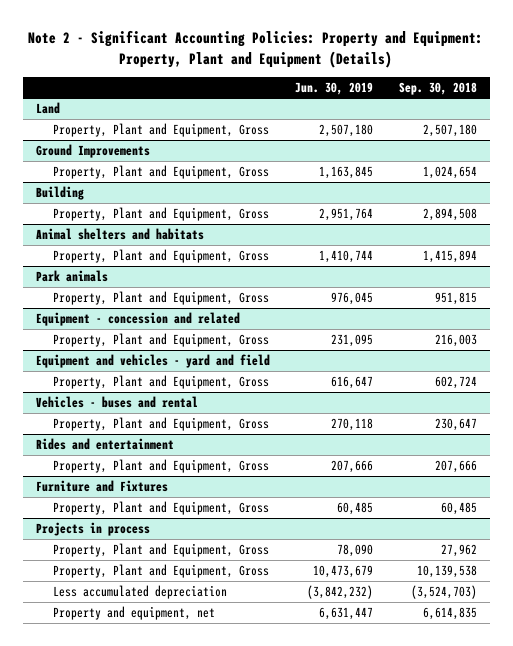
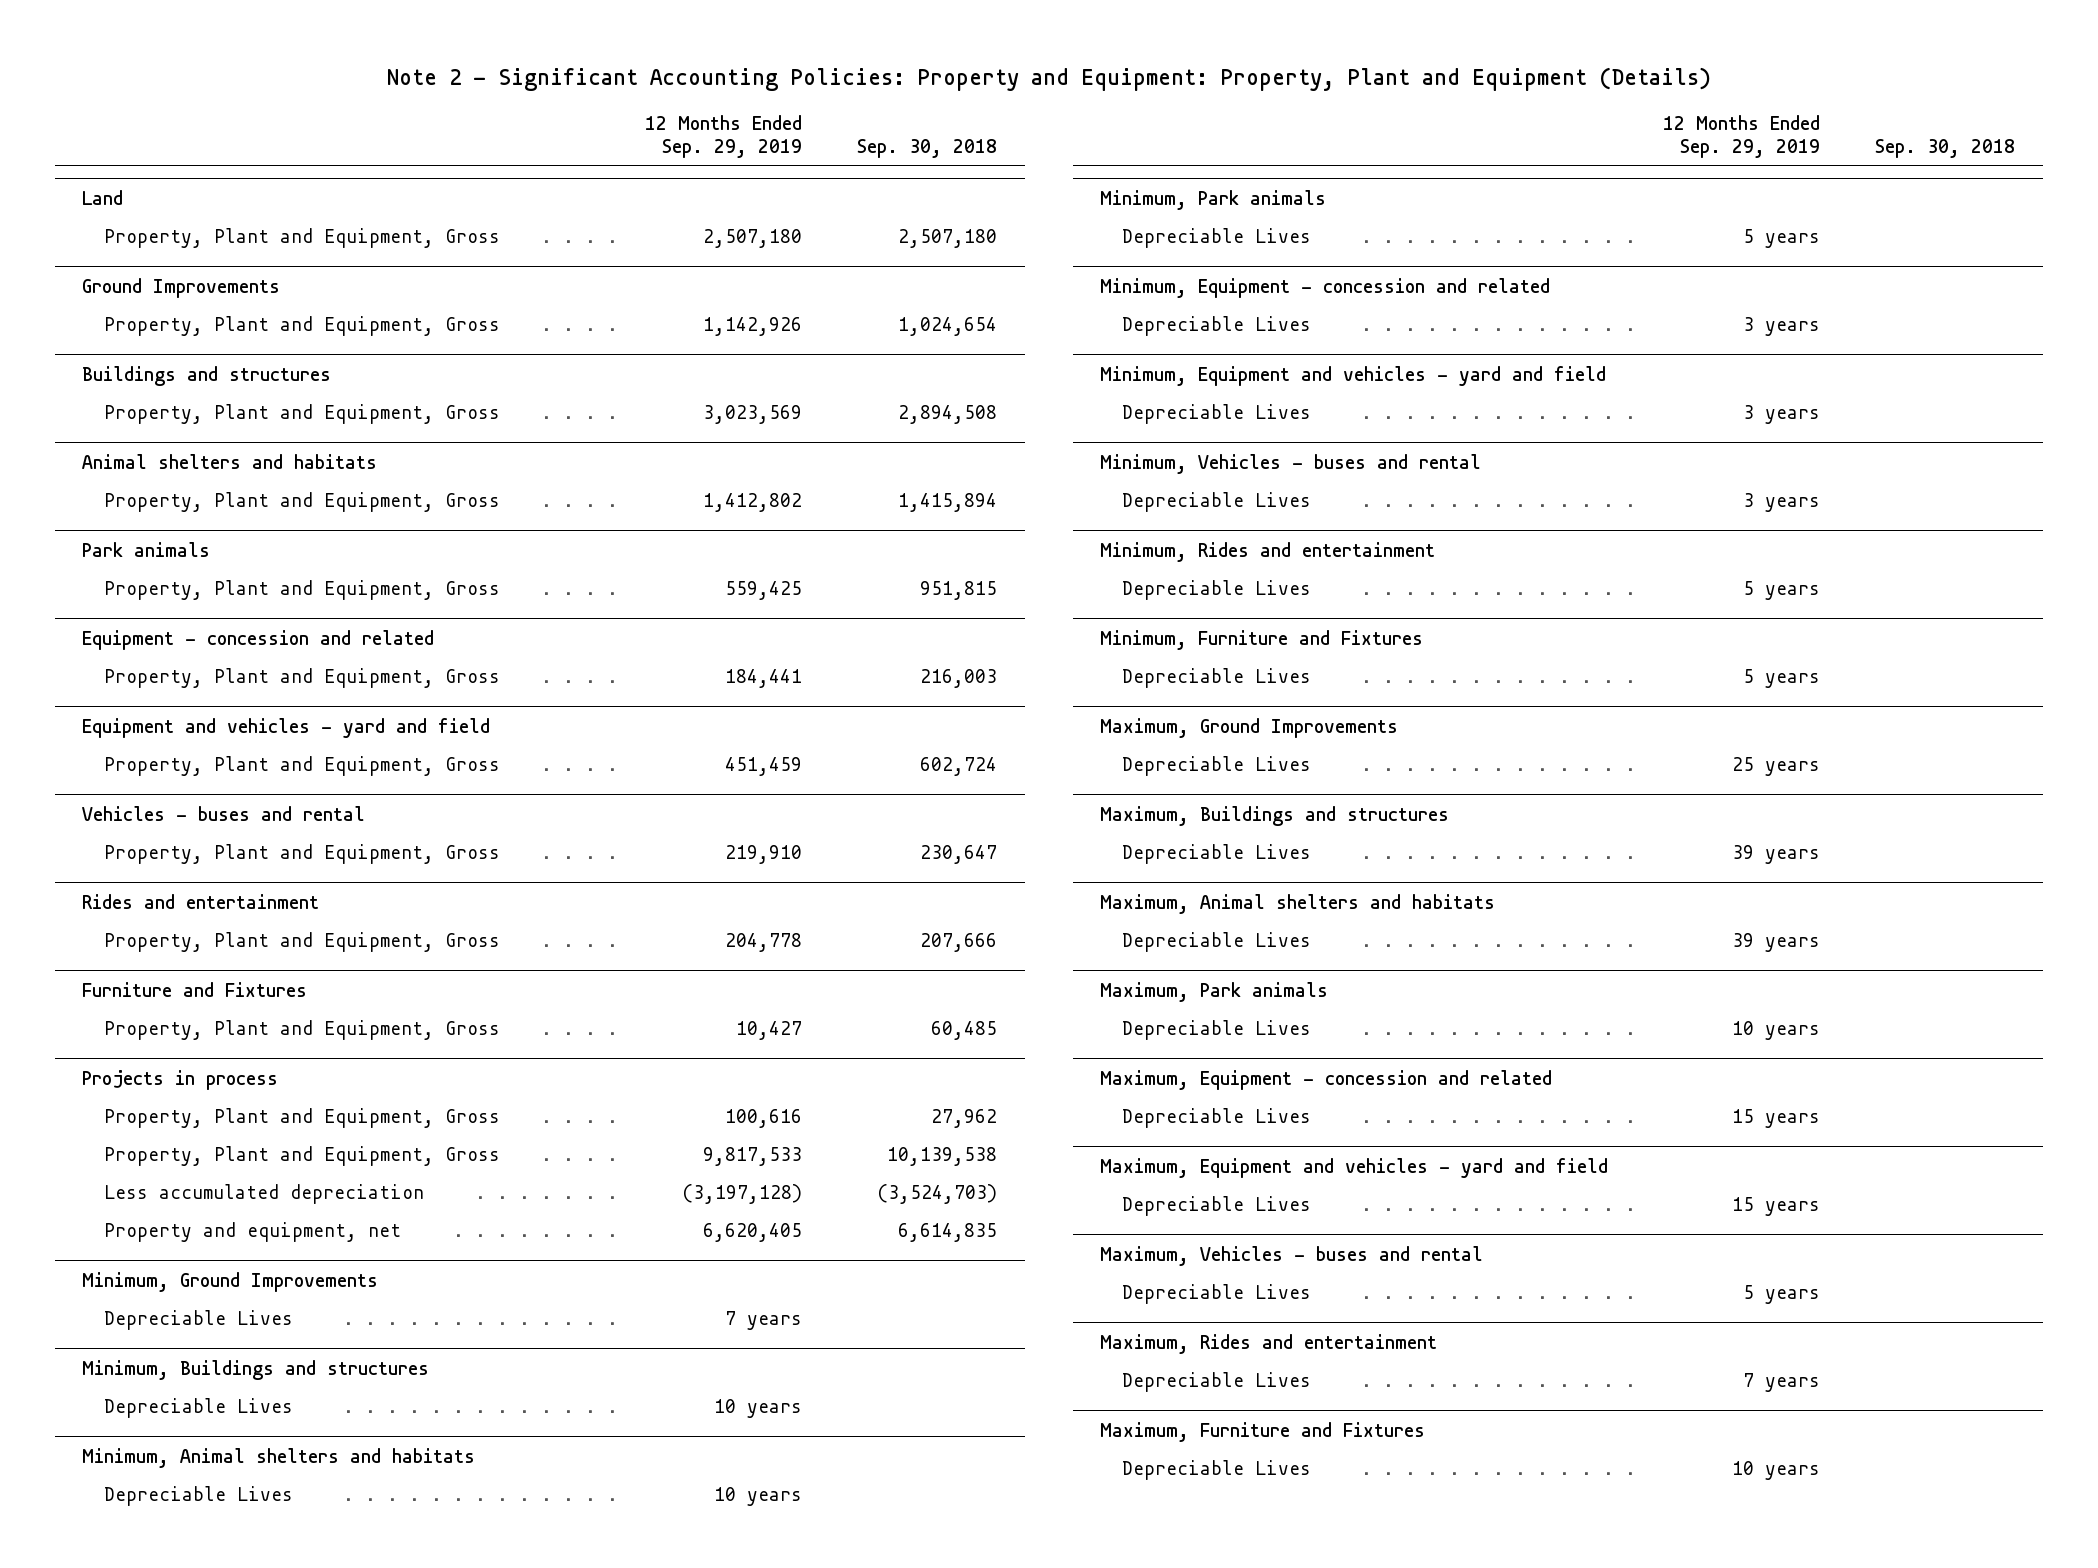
[295,81,374,95] Jun. 30, 2019 -> none
none -> [645,114,803,159] 12 Months Ended Sep. 29, 2019
[35,185,84,200] Building -> [82,365,332,386] Buildings and structures
none -> [82,1271,379,1292] Minimum, Ground Improvements
none -> [104,1309,294,1330] Depreciable Lives
none -> [82,1359,430,1380] Minimum, Buildings and structures
none -> [104,1397,294,1418] Depreciable Lives
none -> [82,1447,476,1468] Minimum, Animal shelters and habitats
none -> [104,1485,294,1506] Depreciable Lives
none -> [1100,189,1327,210] Minimum, Park animals
none -> [1122,227,1312,248] Depreciable Lives
none -> [1100,277,1551,298] Minimum, Equipment - concession and related
none -> [1122,315,1312,336] Depreciable Lives
none -> [1100,365,1607,386] Minimum, Equipment and vehicles - yard and field
none -> [1122,403,1312,424] Depreciable Lives
none -> [1100,453,1482,474] Minimum, Vehicles - buses and rental
none -> [1122,491,1312,512] Depreciable Lives
none -> [1100,541,1436,562] Minimum, Rides and entertainment
none -> [1122,579,1312,600] Depreciable Lives
none -> [1100,629,1424,650] Minimum, Furniture and Fixtures
none -> [1122,667,1312,688] Depreciable Lives
none -> [1100,717,1399,738] Maximum, Ground Improvements
none -> [1122,755,1312,776] Depreciable Lives
none -> [1100,805,1450,826] Maximum, Buildings and structures
none -> [1122,843,1312,864] Depreciable Lives
none -> [1100,893,1496,914] Maximum, Animal shelters and habitats
none -> [1122,931,1312,952] Depreciable Lives
none -> [1100,981,1329,1002] Maximum, Park animals
none -> [1122,1019,1312,1040] Depreciable Lives
none -> [1100,1069,1553,1090] Maximum, Equipment - concession and related
none -> [1122,1107,1312,1128] Depreciable Lives
none -> [1100,1157,1609,1178] Maximum, Equipment and vehicles - yard and field
none -> [1122,1195,1312,1216] Depreciable Lives
none -> [1100,1245,1484,1266] Maximum, Vehicles - buses and rental
none -> [1122,1283,1312,1304] Depreciable Lives
none -> [1100,1333,1438,1354] Maximum, Rides and entertainment
none -> [1122,1371,1312,1392] Depreciable Lives
none -> [1100,1421,1426,1442] Maximum, Furniture and Fixtures
none -> [1122,1459,1312,1480] Depreciable Lives

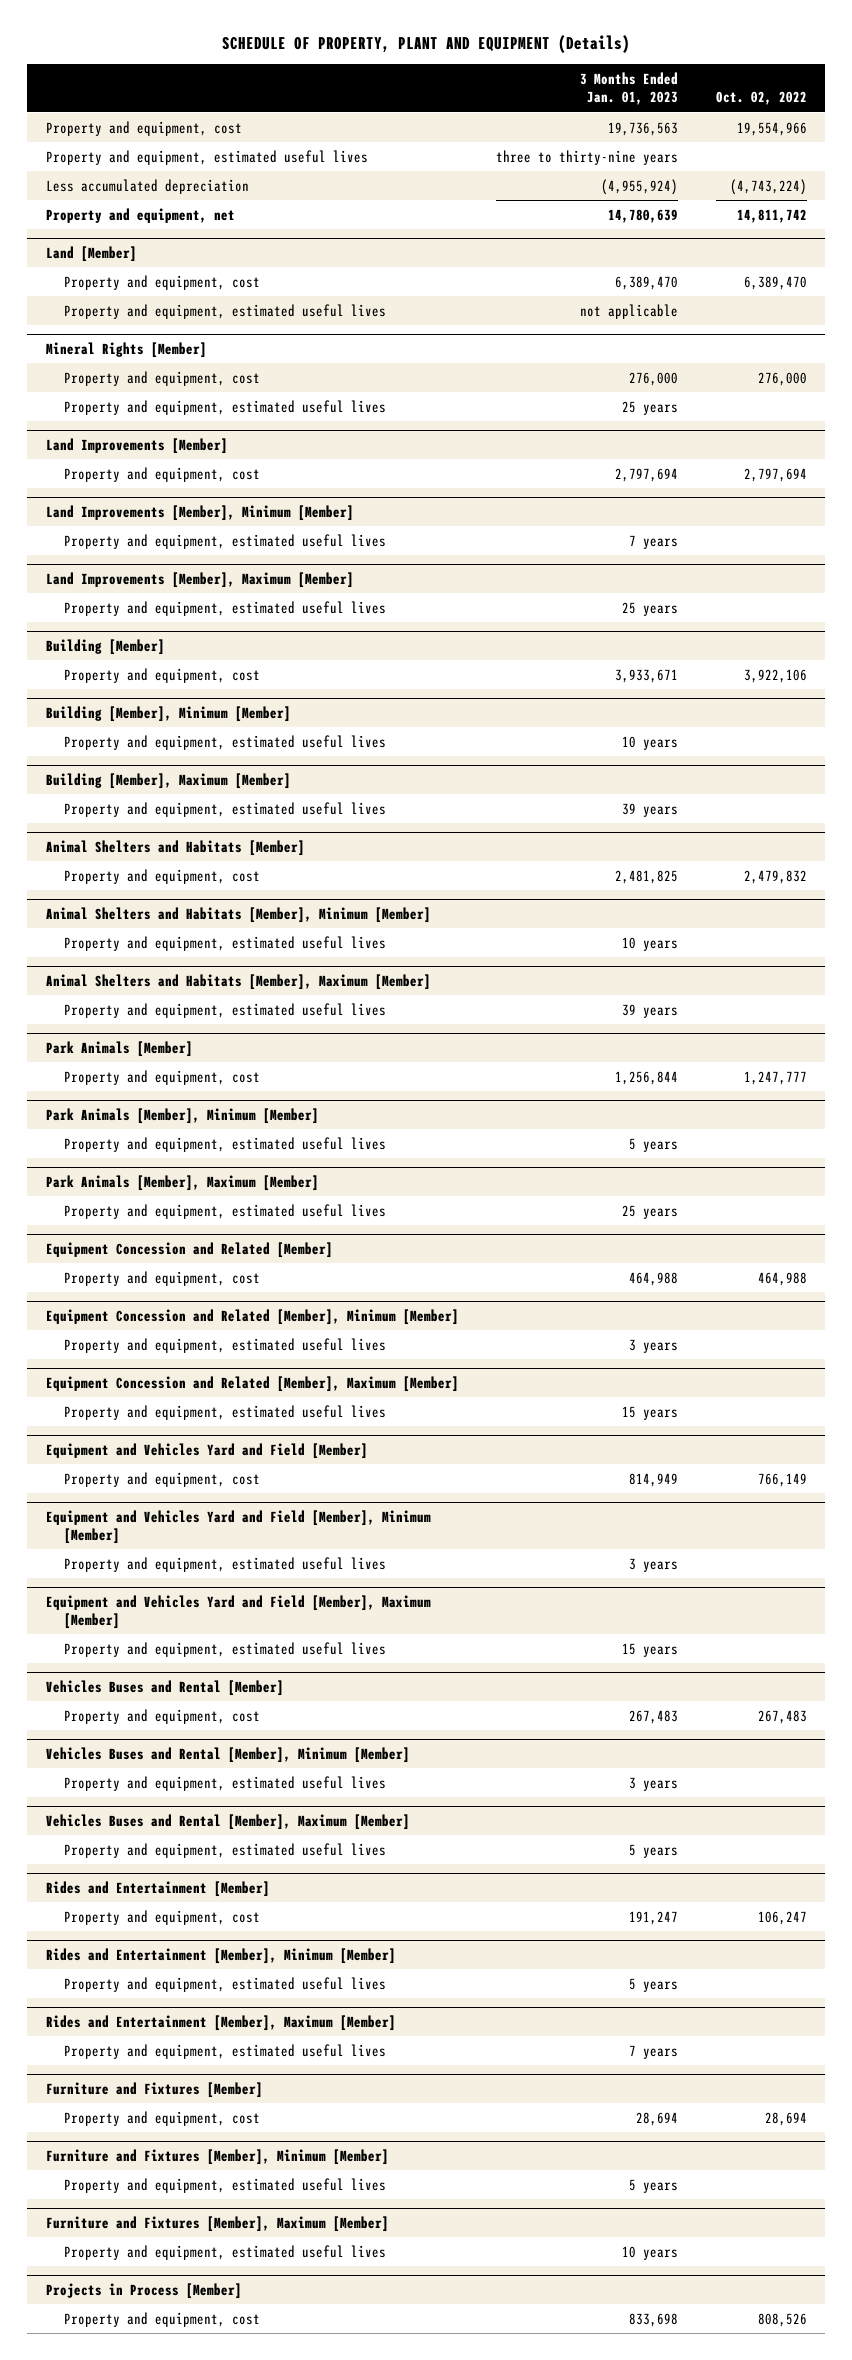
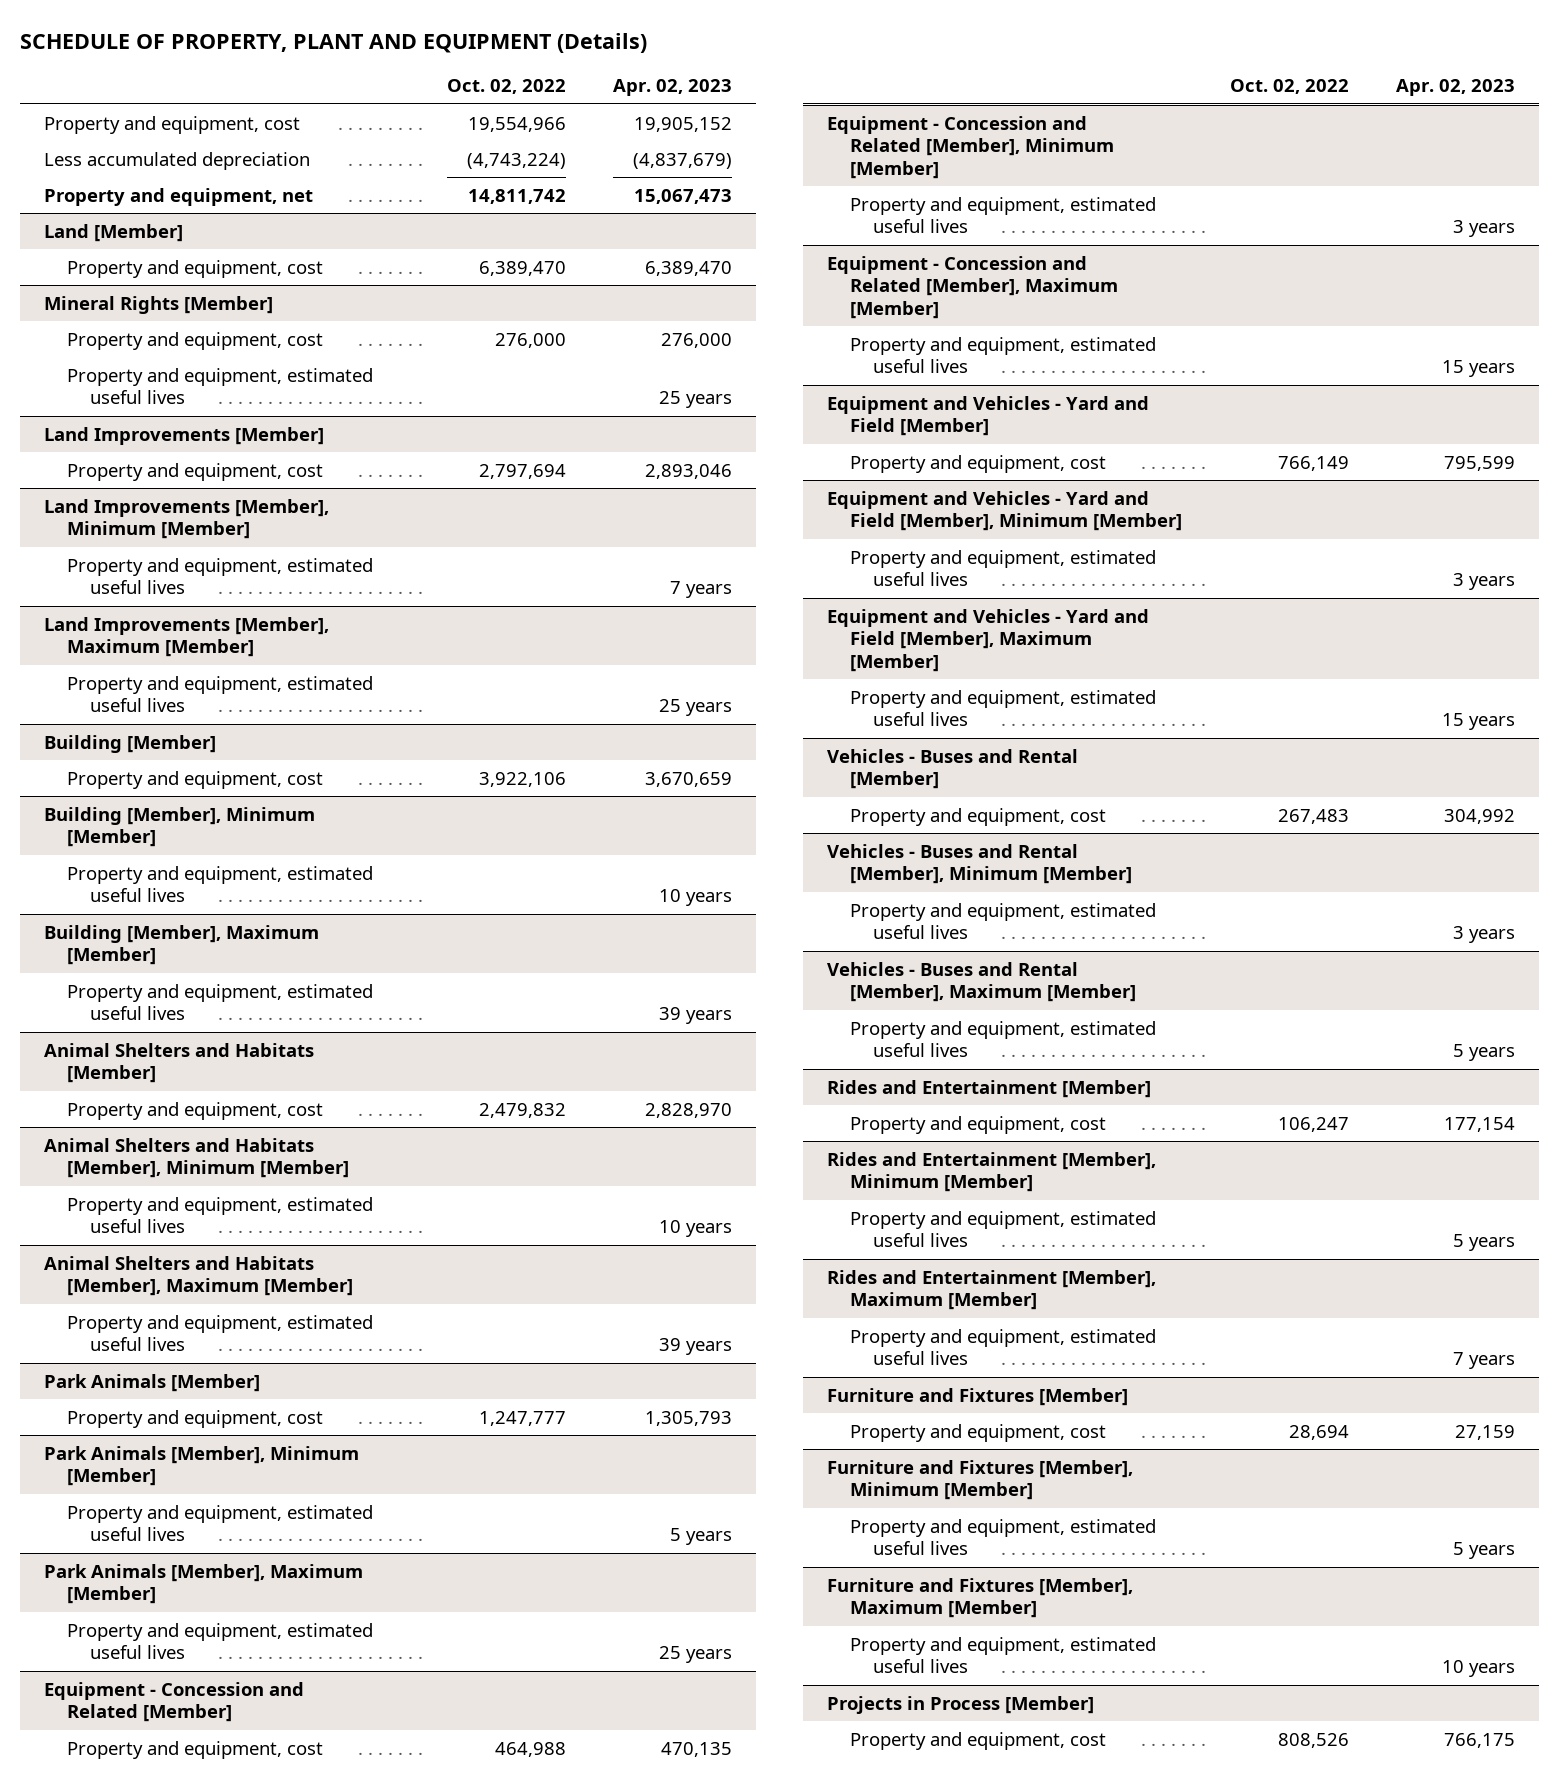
[580,71,679,106] 3 Months Ended Jan. 01, 2023 -> none
none -> [613,79,733,97] Apr. 02, 2023
[45,149,368,165] Property and equipment, estimated useful lives -> none
[64,303,387,319] Property and equipment, estimated useful lives -> none
[45,1241,333,1258] Equipment Concession and Related [Member] -> [43,1681,304,1723] Equipment - Concession and Related [Member]
[45,1308,459,1325] Equipment Concession and Related [Member], Minimum [Member] -> [826,115,1114,179] Equipment - Concession and Related [Member], Minimum [Member]
[45,1375,459,1392] Equipment Concession and Related [Member], Maximum [Member] -> [826,255,1118,319] Equipment - Concession and Related [Member], Maximum [Member]
[45,1442,368,1459] Equipment and Vehicles Yard and Field [Member] -> [826,395,1149,437] Equipment and Vehicles - Yard and Field [Member]
[45,1509,431,1545] Equipment and Vehicles Yard and Field [Member], Minimum [Member] -> [826,490,1182,532] Equipment and Vehicles - Yard and Field [Member], Minimum [Member]
[45,1594,431,1630] Equipment and Vehicles Yard and Field [Member], Maximum [Member] -> [826,608,1149,672] Equipment and Vehicles - Yard and Field [Member], Maximum [Member]
[45,1679,284,1696] Vehicles Buses and Rental [Member] -> [826,748,1078,790] Vehicles - Buses and Rental [Member]
[45,1746,410,1763] Vehicles Buses and Rental [Member], Minimum [Member] -> [826,843,1132,885] Vehicles - Buses and Rental [Member], Minimum [Member]
[45,1813,410,1830] Vehicles Buses and Rental [Member], Maximum [Member] -> [826,961,1136,1003] Vehicles - Buses and Rental [Member], Maximum [Member]

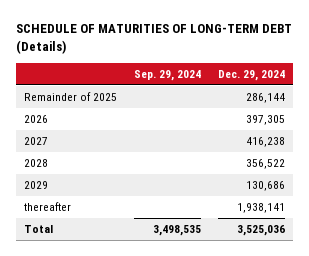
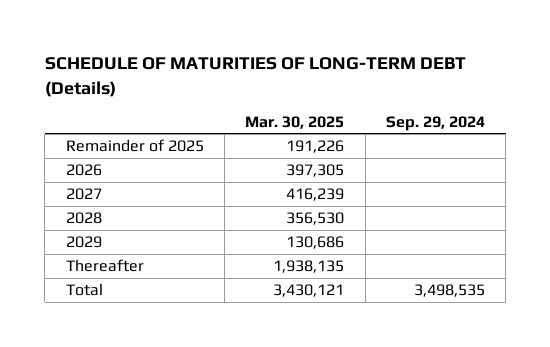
[217,69,285,81] Dec. 29, 2024 -> none
none -> [245,115,345,129] Mar. 30, 2025
[24,202,72,212] thereafter -> [65,259,144,273] Thereafter

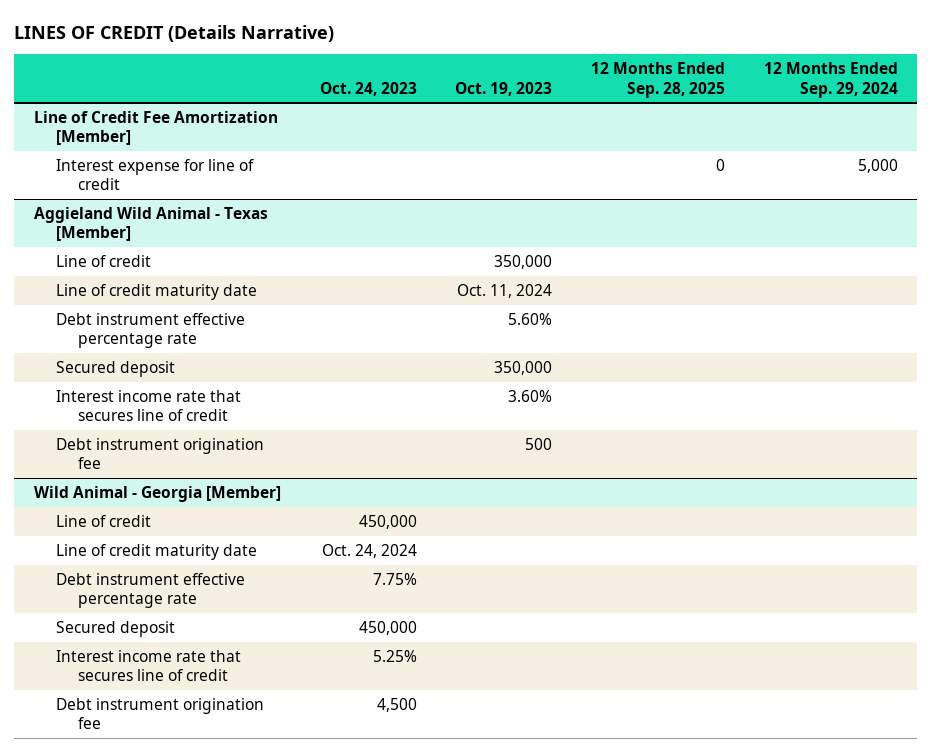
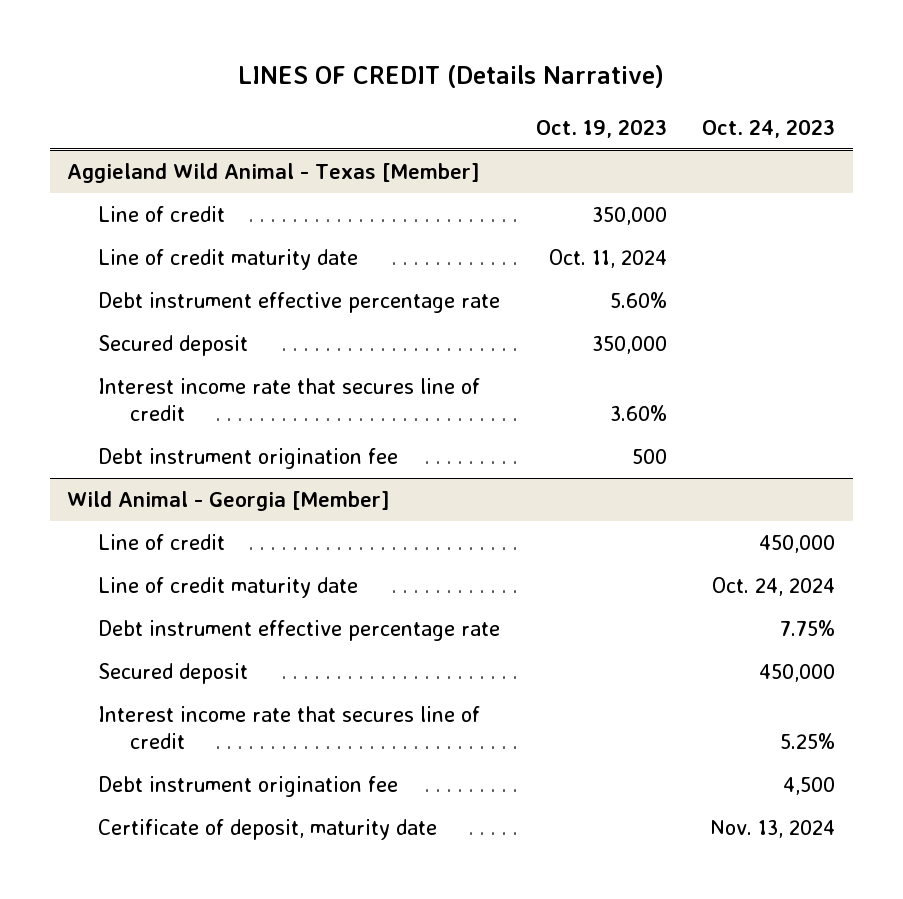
[591,62,726,98] 12 Months Ended Sep. 28, 2025 -> none
[764,62,899,98] 12 Months Ended Sep. 29, 2024 -> none
[33,111,278,146] Line of Credit Fee Amortization [Member] -> none
[55,159,254,191] Interest expense for line of credit -> none
none -> [98,818,438,840] Certificate of deposit, maturity date

